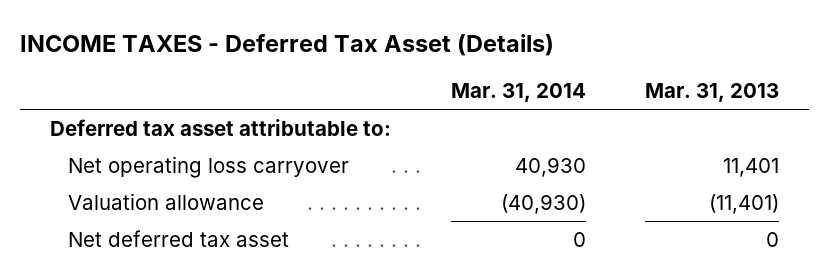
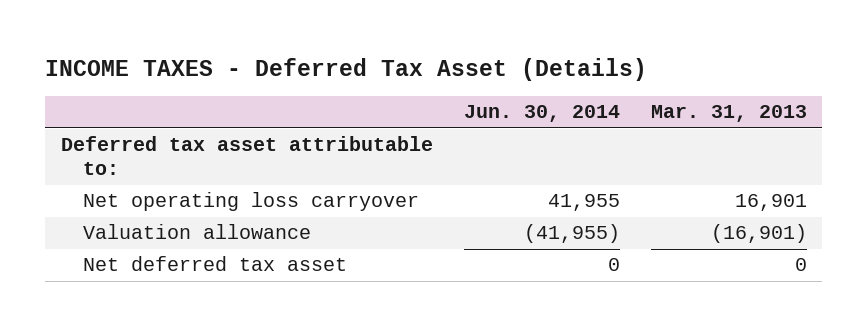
[450,83,586,103] Mar. 31, 2014 -> none
none -> [463,105,620,123] Jun. 30, 2014
[723,157,780,177] 11,401 -> [734,194,807,212] 16,901
[709,193,780,214] (11,401) -> [710,224,807,244] (16,901)

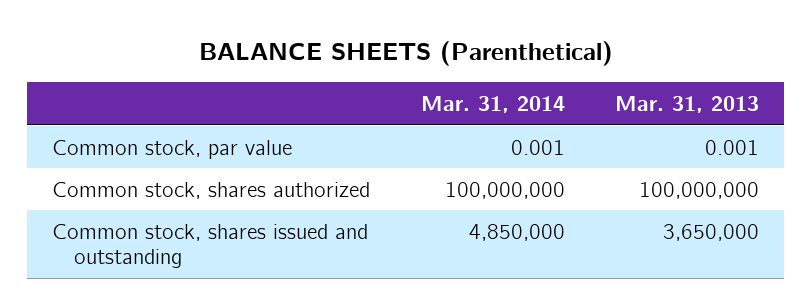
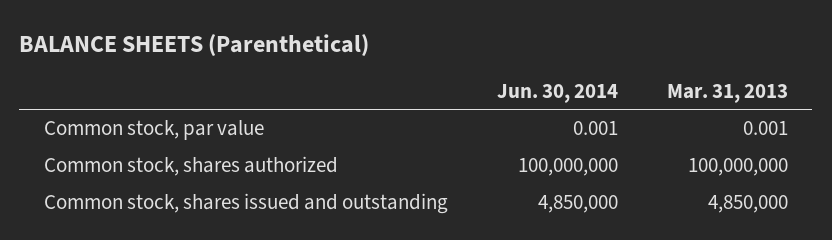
[420,95,565,113] Mar. 31, 2014 -> none
none -> [496,83,618,103] Jun. 30, 2014
[662,223,759,241] 3,650,000 -> [707,195,788,214] 4,850,000

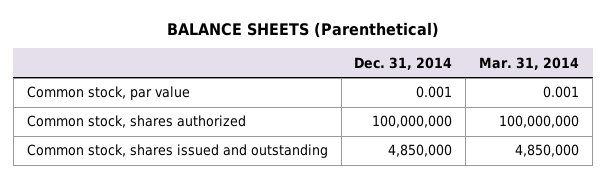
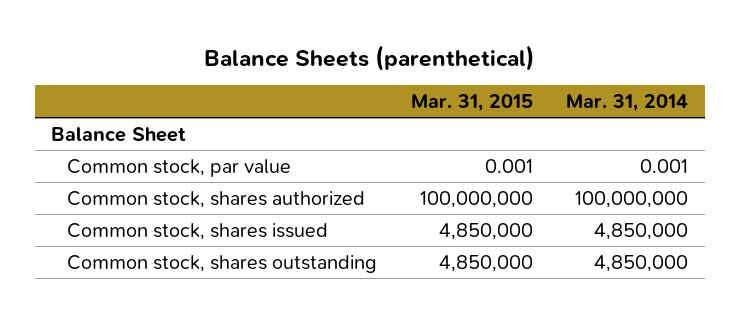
[166,21,439,38] BALANCE SHEETS (Parenthetical) -> [203,44,535,71] Balance Sheets (parenthetical)
[354,56,453,70] Dec. 31, 2014 -> none
none -> [410,94,533,113] Mar. 31, 2015
none -> [51,126,187,142] Balance Sheet
[26,144,328,159] Common stock, shares issued and outstanding -> [67,222,329,240] Common stock, shares issued
none -> [67,254,378,273] Common stock, shares outstanding

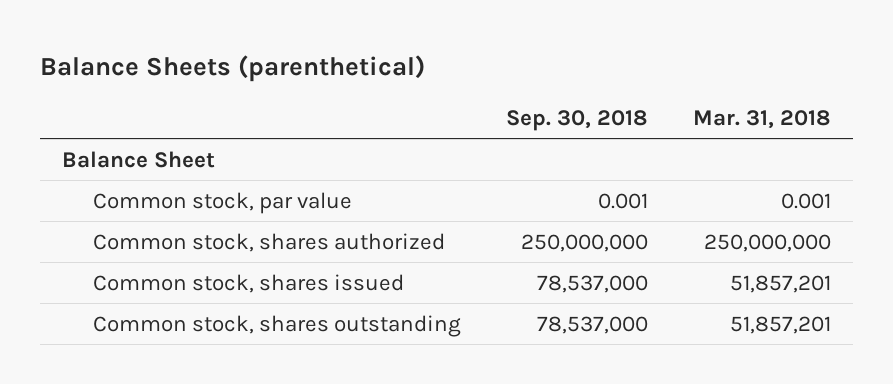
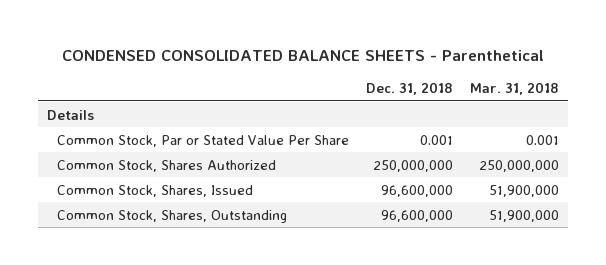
[39,54,425,82] Balance Sheets (parenthetical) -> [62,49,545,61] CONDENSED CONSOLIDATED BALANCE SHEETS - Parenthetical
[505,109,648,131] Sep. 30, 2018 -> none
none -> [366,81,454,95] Dec. 31, 2018
[62,150,216,168] Balance Sheet -> none
none -> [46,109,94,120] Details
[93,191,353,214] Common stock, par value -> [57,134,350,147] Common Stock, Par or Stated Value Per Share
[93,232,446,252] Common stock, shares authorized -> [57,159,277,172] Common Stock, Shares Authorized
[93,273,405,293] Common stock, shares issued -> [57,184,254,197] Common Stock, Shares, Issued
[729,274,831,293] 51,857,201 -> [489,184,560,197] 51,900,000
[93,314,462,337] Common stock, shares outstanding -> [57,209,288,223] Common Stock, Shares, Outstanding
[729,315,831,334] 51,857,201 -> [489,209,560,222] 51,900,000

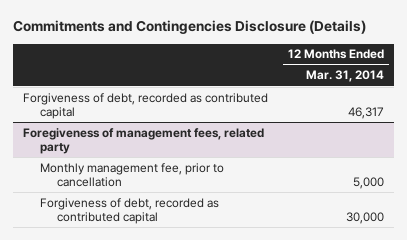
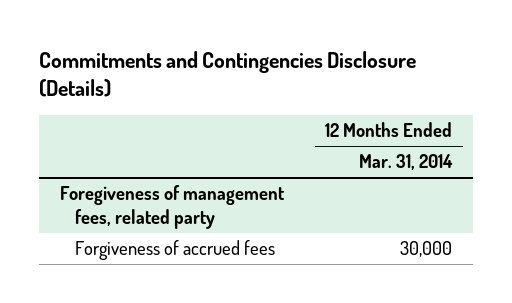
[22,92,268,120] Forgiveness of debt, recorded as contributed capital -> none
[39,162,224,188] Monthly management fee, prior to cancellation -> none
[39,197,219,225] Forgiveness of debt, recorded as contributed capital -> [74,240,275,261] Forgiveness of accrued fees

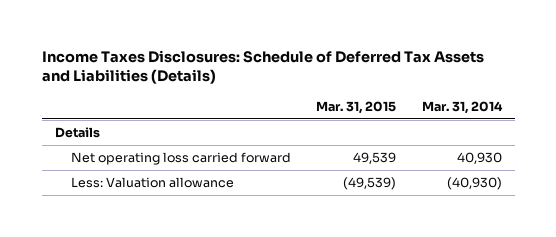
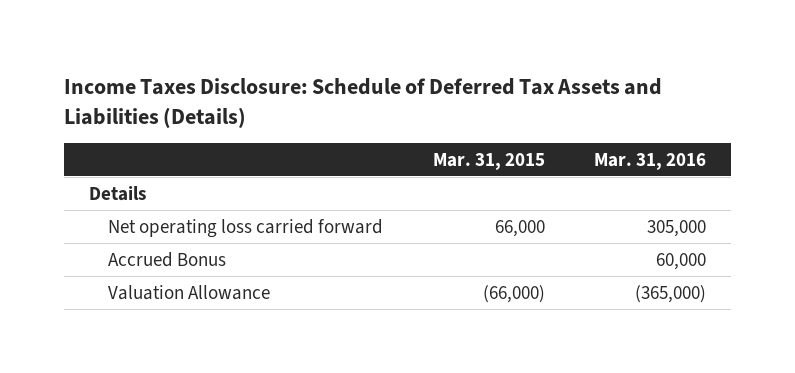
[41,49,484,85] Income Taxes Disclosures: Schedule of Deferred Tax Assets and Liabilities (Details) -> [64,78,663,128] Income Taxes Disclosure: Schedule of Deferred Tax Assets and Liabilities (Details)
[421,100,503,114] Mar. 31, 2014 -> none
none -> [593,152,706,170] Mar. 31, 2016
[353,151,397,164] 49,539 -> [494,219,545,237] 66,000
none -> [108,251,227,267] Accrued Bonus
[70,176,234,188] Less: Valuation allowance -> [108,284,271,300] Valuation Allowance
[343,176,397,190] (49,539) -> [482,284,545,303] (66,000)

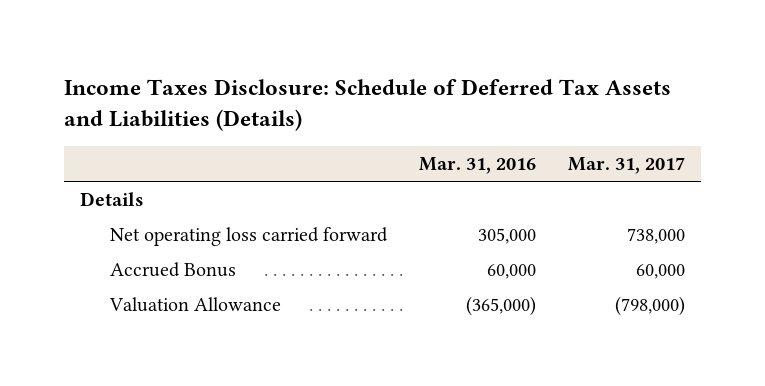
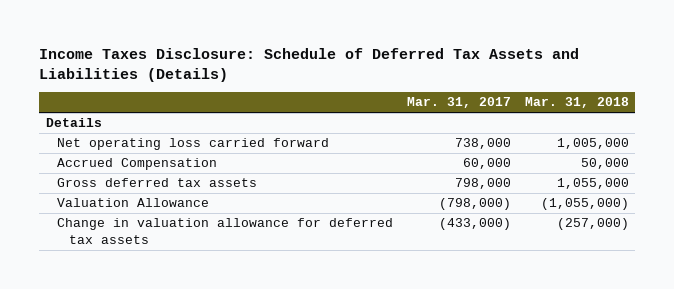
[418,157,536,175] Mar. 31, 2016 -> none
none -> [524,97,629,109] Mar. 31, 2018
[109,262,236,278] Accrued Bonus -> [57,158,218,171] Accrued Compensation
none -> [57,178,258,188] Gross deferred tax assets
none -> [57,218,394,244] Change in valuation allowance for deferred tax assets

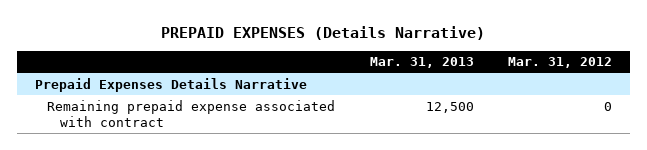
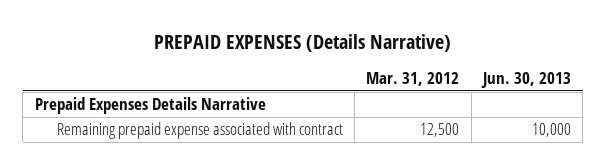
[369,57,474,69] Mar. 31, 2013 -> none
none -> [480,72,571,89] Jun. 30, 2013
[604,101,613,111] 0 -> [420,123,460,138] 12,500

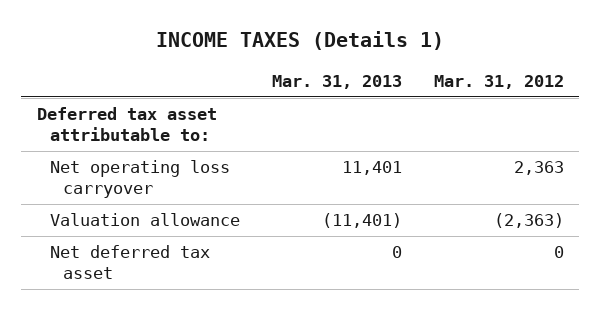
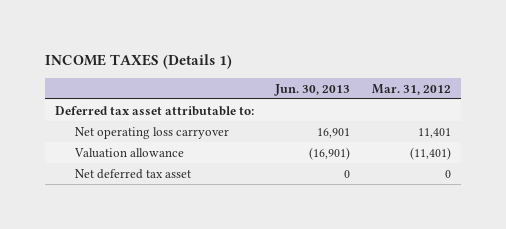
[271,74,402,89] Mar. 31, 2013 -> none
none -> [274,83,351,96] Jun. 30, 2013
[513,161,564,176] 2,363 -> [417,127,451,138] 11,401
[493,213,564,229] (2,363) -> [409,146,451,160] (11,401)

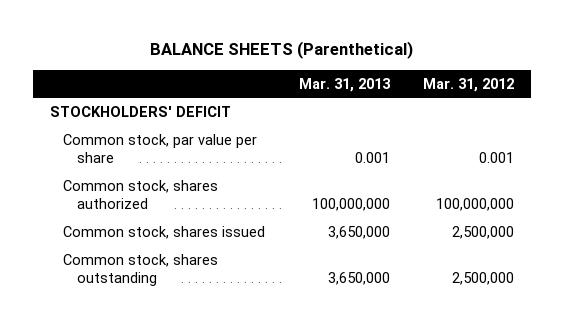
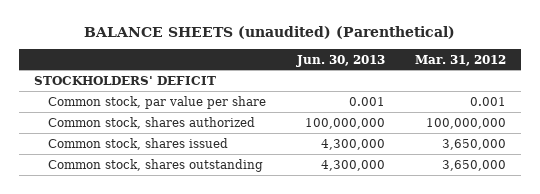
[149,41,413,60] BALANCE SHEETS (Parenthetical) -> [83,25,455,39] BALANCE SHEETS (unaudited) (Parenthetical)
[298,77,391,92] Mar. 31, 2013 -> none
none -> [295,54,385,67] Jun. 30, 2013
[452,226,515,240] 2,500,000 -> [441,138,506,150] 3,650,000
[452,271,515,285] 2,500,000 -> [441,159,506,171] 3,650,000

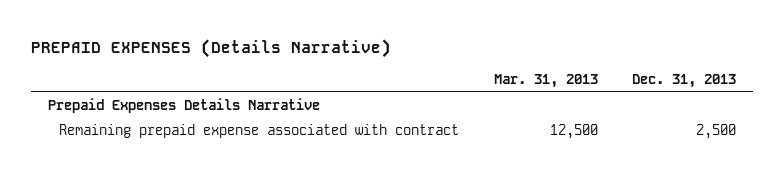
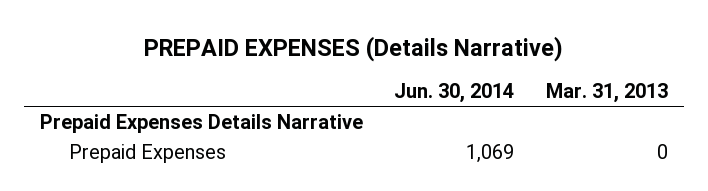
[632,74,737,89] Dec. 31, 2013 -> none
none -> [394,83,515,104] Jun. 30, 2014
[59,124,460,139] Remaining prepaid expense associated with contract -> none
none -> [68,144,226,164] Prepaid Expenses

